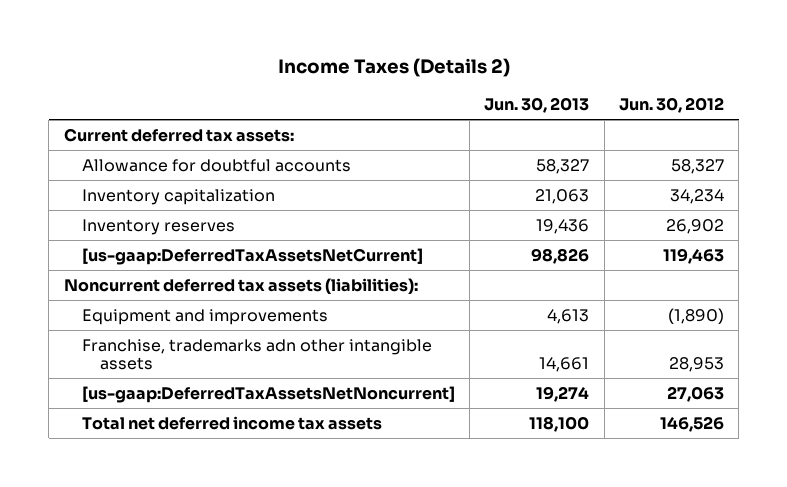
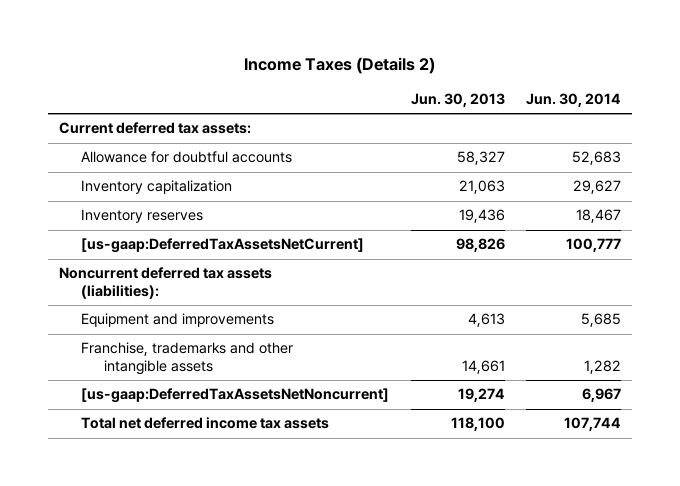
[618,97,724,114] Jun. 30, 2012 -> none
none -> [525,93,621,108] Jun. 30, 2014
[81,338,432,371] Franchise, trademarks adn other intangible assets -> [81,342,294,375] Franchise, trademarks and other intangible assets

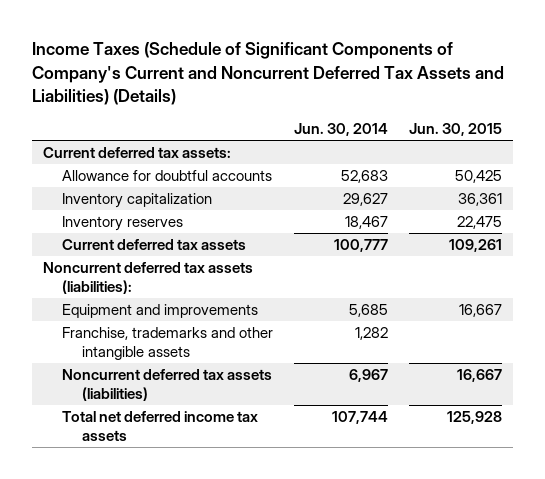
[243,57,435,75] Income Taxes (Details 2) -> [32,42,505,105] Income Taxes (Schedule of Significant Components of Company's Current and Noncurrent Deferred Tax Assets and Liabilities) (Details)
[410,93,505,108] Jun. 30, 2013 -> none
none -> [409,122,503,136] Jun. 30, 2015
[81,238,365,254] [us-gaap:DeferredTaxAssetsNetCurrent] -> [62,239,247,251] Current deferred tax assets
[81,388,390,404] [us-gaap:DeferredTaxAssetsNetNoncurrent] -> [62,369,273,401] Noncurrent deferred tax assets (liabilities)

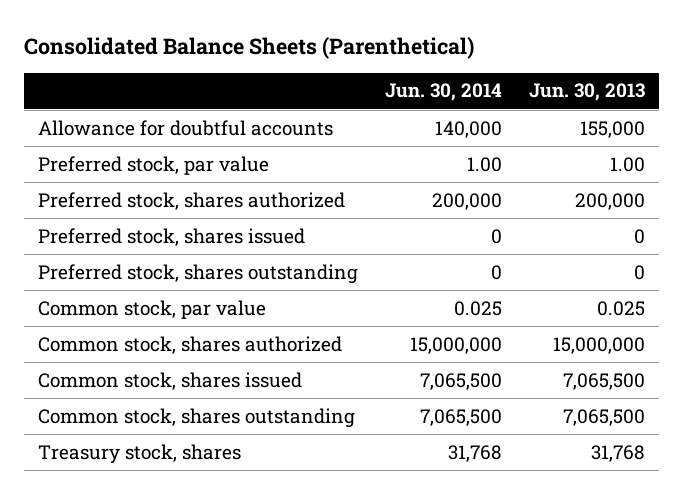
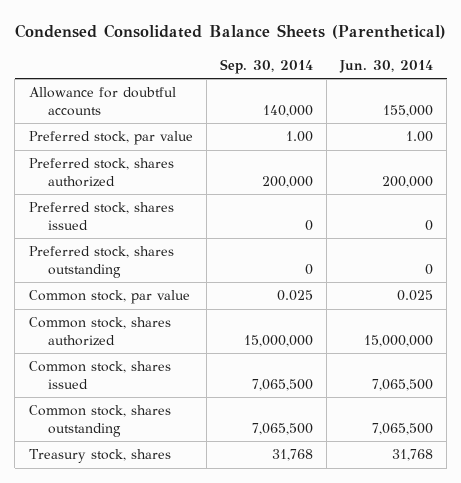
[24,36,475,59] Consolidated Balance Sheets (Parenthetical) -> [14,23,446,39] Condensed Consolidated Balance Sheets (Parenthetical)
[529,83,646,102] Jun. 30, 2013 -> none
none -> [219,58,313,74] Sep. 30, 2014
[434,120,502,138] 140,000 -> [382,104,433,117] 155,000

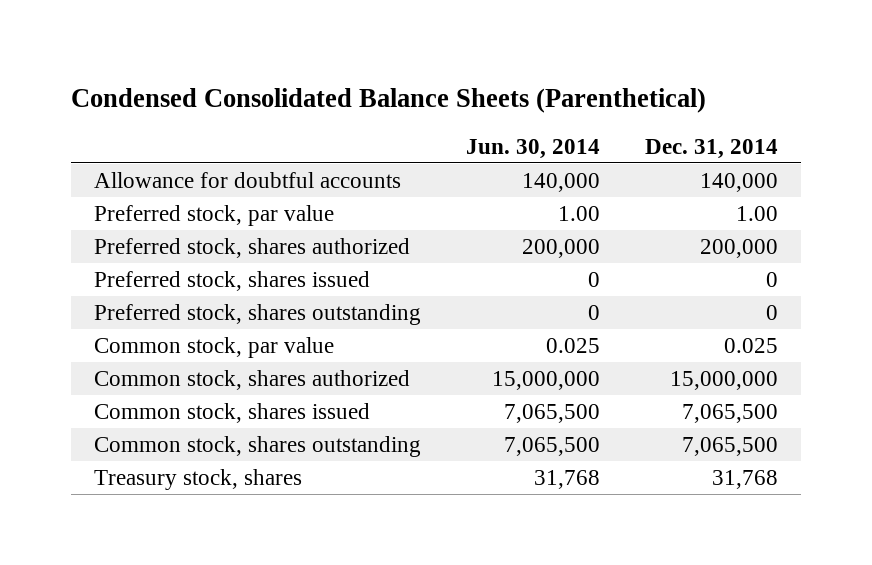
[219,58,313,74] Sep. 30, 2014 -> none
none -> [645,138,779,159] Dec. 31, 2014
[382,104,433,117] 155,000 -> [521,173,600,193] 140,000

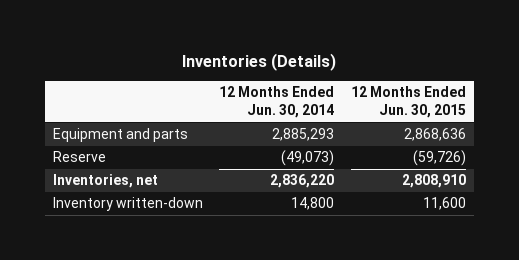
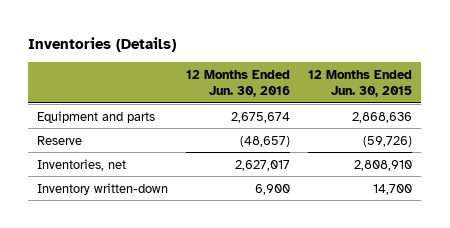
[219,86,335,119] 12 Months Ended Jun. 30, 2014 -> none
none -> [186,69,291,97] 12 Months Ended Jun. 30, 2016
[422,197,466,211] 11,600 -> [373,183,413,195] 14,700

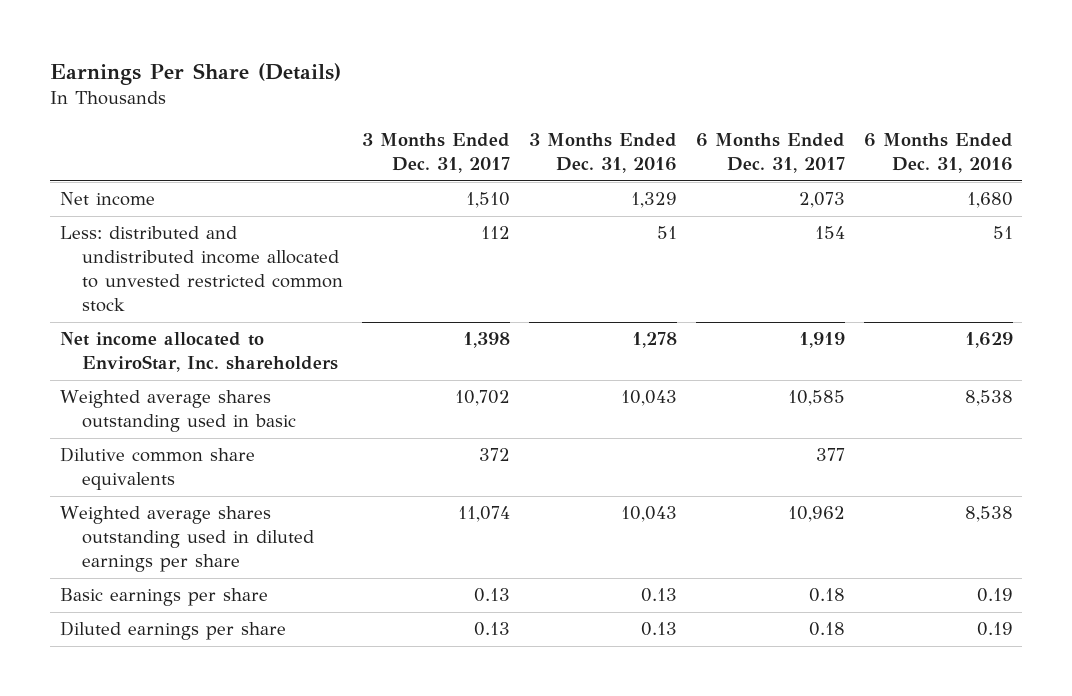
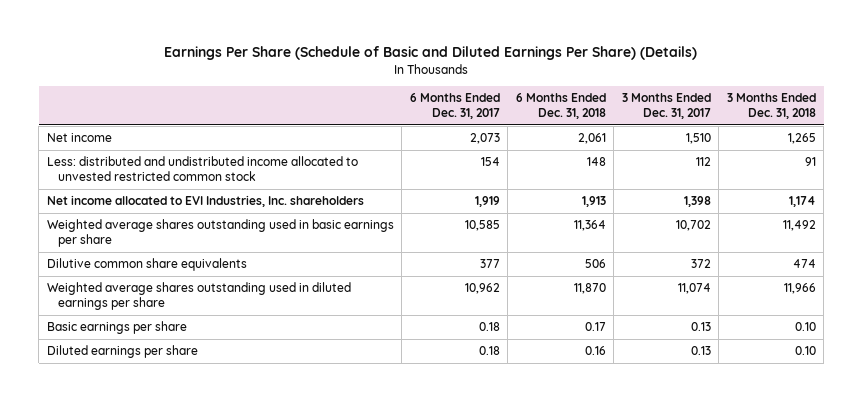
[50,63,342,86] Earnings Per Share (Details) -> [164,46,698,61] Earnings Per Share (Schedule of Basic and Diluted Earnings Per Share) (Details)
[528,133,677,174] 3 Months Ended Dec. 31, 2016 -> none
[863,133,1013,174] 6 Months Ended Dec. 31, 2016 -> none
none -> [515,92,606,119] 6 Months Ended Dec. 31, 2018
none -> [726,92,816,119] 3 Months Ended Dec. 31, 2018
[59,332,339,373] Net income allocated to EnviroStar, Inc. shareholders -> [46,195,364,208] Net income allocated to EVI Industries, Inc. shareholders
[59,390,297,433] Weighted average shares outstanding used in basic -> [46,219,394,248] Weighted average shares outstanding used in basic earnings per share

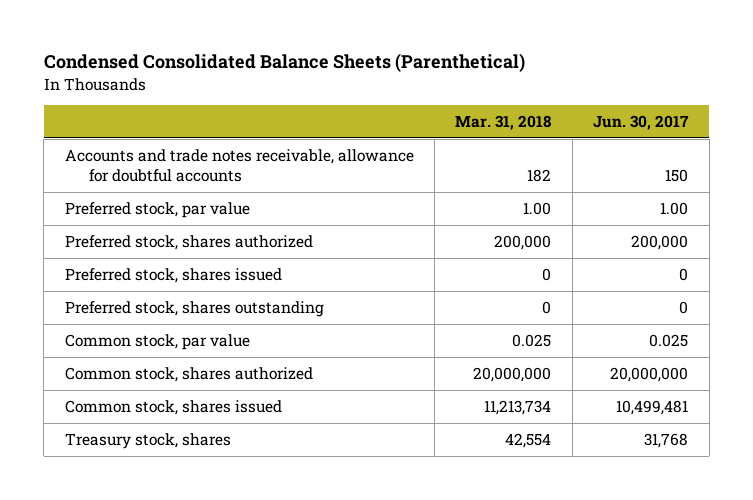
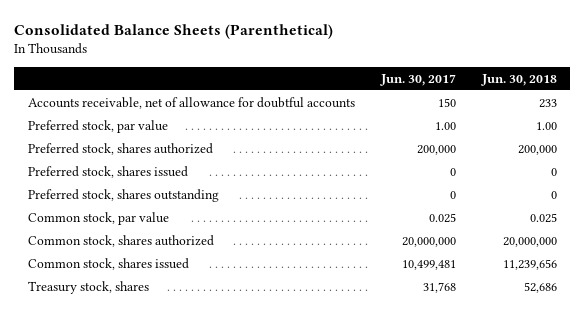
[43,53,525,73] Condensed Consolidated Balance Sheets (Parenthetical) -> [14,24,334,40] Consolidated Balance Sheets (Parenthetical)
[455,115,552,131] Mar. 31, 2018 -> none
none -> [481,73,558,86] Jun. 30, 2018
[64,148,414,183] Accounts and trade notes receivable, allowance for doubtful accounts -> [27,96,355,109] Accounts receivable, net of allowance for doubtful accounts

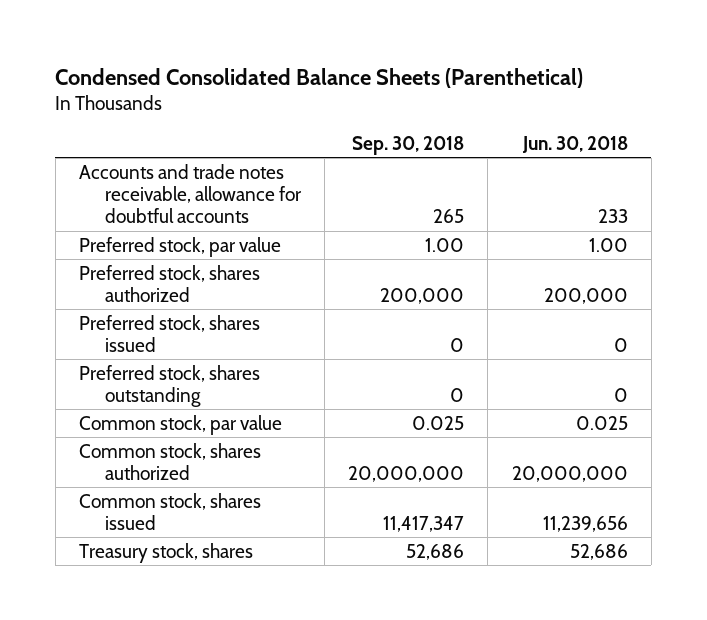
[14,24,334,40] Consolidated Balance Sheets (Parenthetical) -> [55,67,584,88] Condensed Consolidated Balance Sheets (Parenthetical)
[379,73,456,86] Jun. 30, 2017 -> none
none -> [352,136,465,156] Sep. 30, 2018
[27,96,355,109] Accounts receivable, net of allowance for doubtful accounts -> [79,163,302,224] Accounts and trade notes receivable, allowance for doubtful accounts

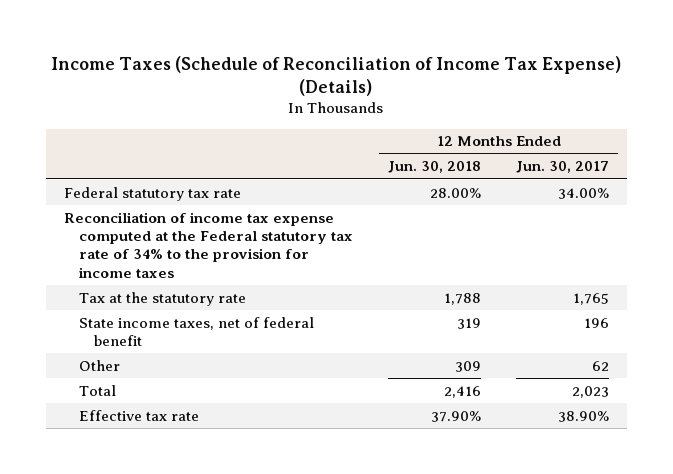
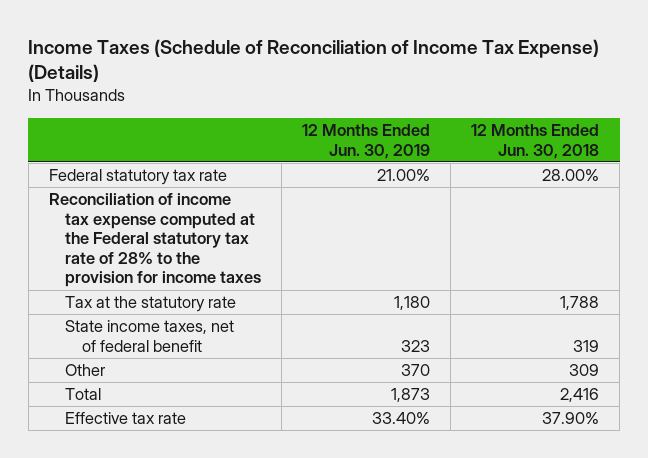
[516,161,610,174] Jun. 30, 2017 -> none
none -> [302,124,431,159] 12 Months Ended Jun. 30, 2019
[63,211,353,278] Reconciliation of income tax expense computed at the Federal statutory tax rate of 34% to the provision for income taxes -> [48,193,262,288] Reconciliation of income tax expense computed at the Federal statutory tax rate of 28% to the provision for income taxes

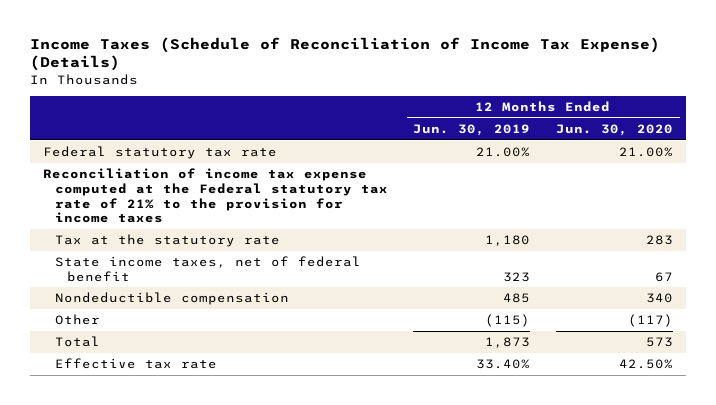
[471,124,600,159] 12 Months Ended Jun. 30, 2018 -> none
none -> [556,123,674,136] Jun. 30, 2020
[48,193,262,288] Reconciliation of income tax expense computed at the Federal statutory tax rate of 28% to the provision for income taxes -> [42,168,388,224] Reconciliation of income tax expense computed at the Federal statutory tax rate of 21% to the provision for income taxes
none -> [54,292,289,306] Nondeductible compensation
[401,364,431,377] 370 -> [485,314,531,328] (115)

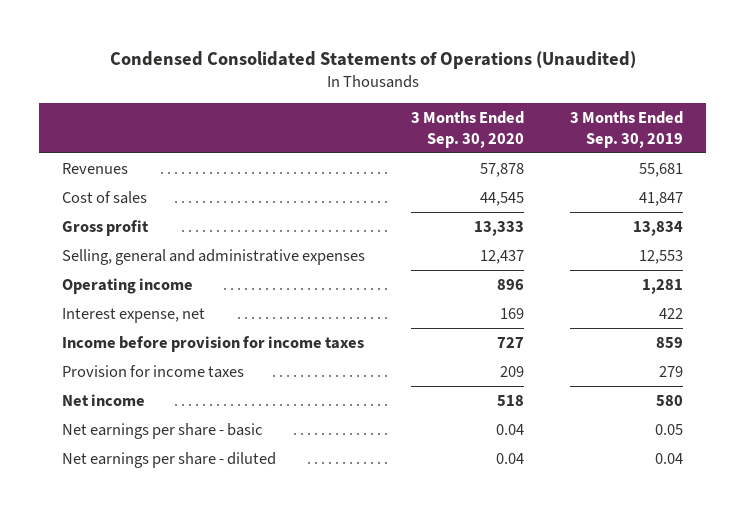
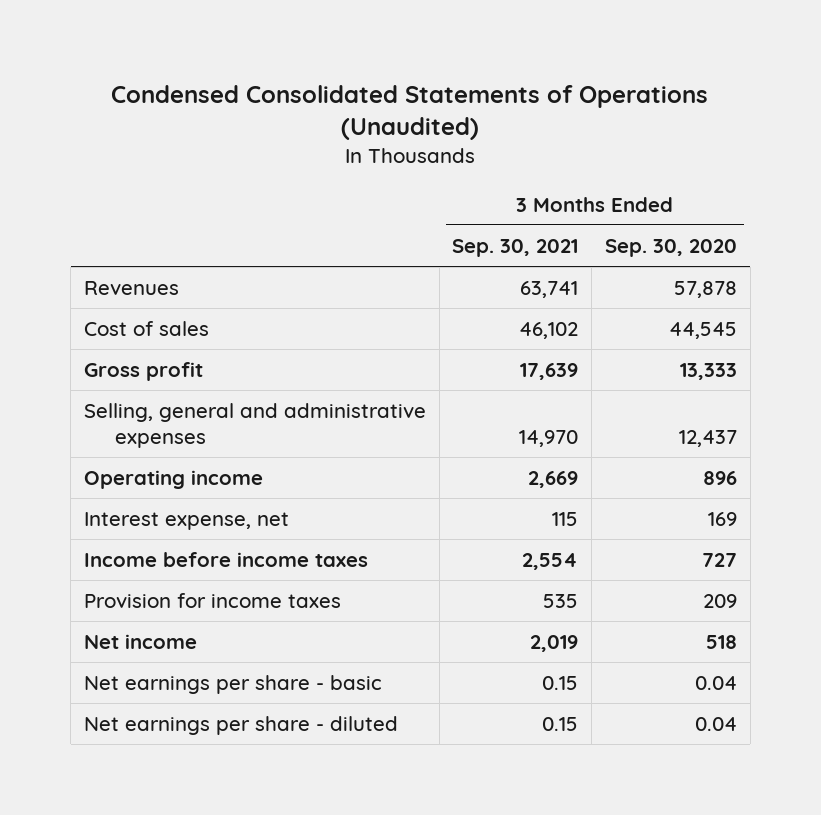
[569,110,683,148] 3 Months Ended Sep. 30, 2019 -> none
none -> [452,238,579,257] Sep. 30, 2021
[62,335,365,352] Income before provision for income taxes -> [83,551,368,567] Income before income taxes

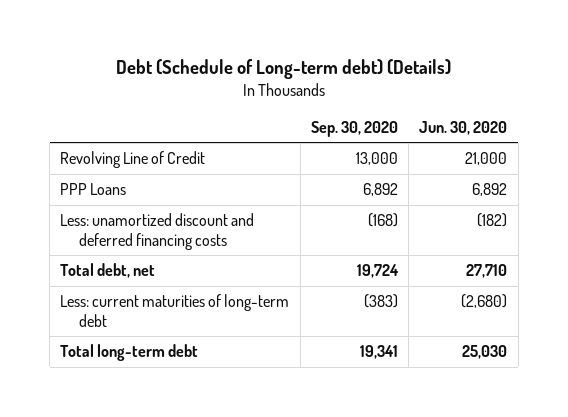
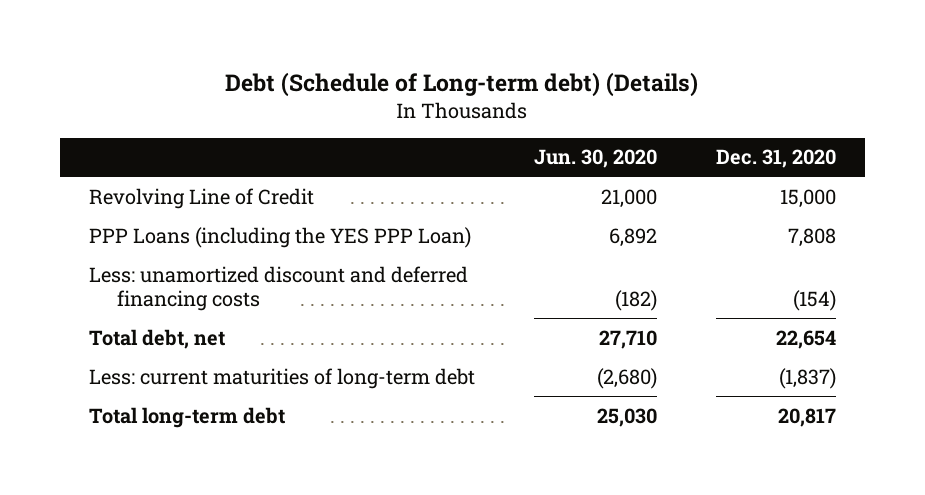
[310,120,398,137] Sep. 30, 2020 -> none
none -> [715,149,836,169] Dec. 31, 2020
[60,183,127,196] PPP Loans -> [89,226,472,248] PPP Loans (including the YES PPP Loan)

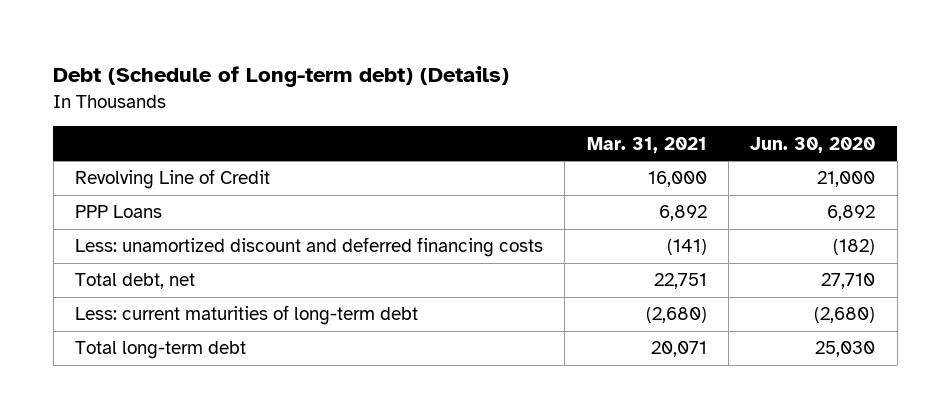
[715,149,836,169] Dec. 31, 2020 -> none
none -> [586,136,707,153] Mar. 31, 2021
[89,226,472,248] PPP Loans (including the YES PPP Loan) -> [74,205,162,219] PPP Loans

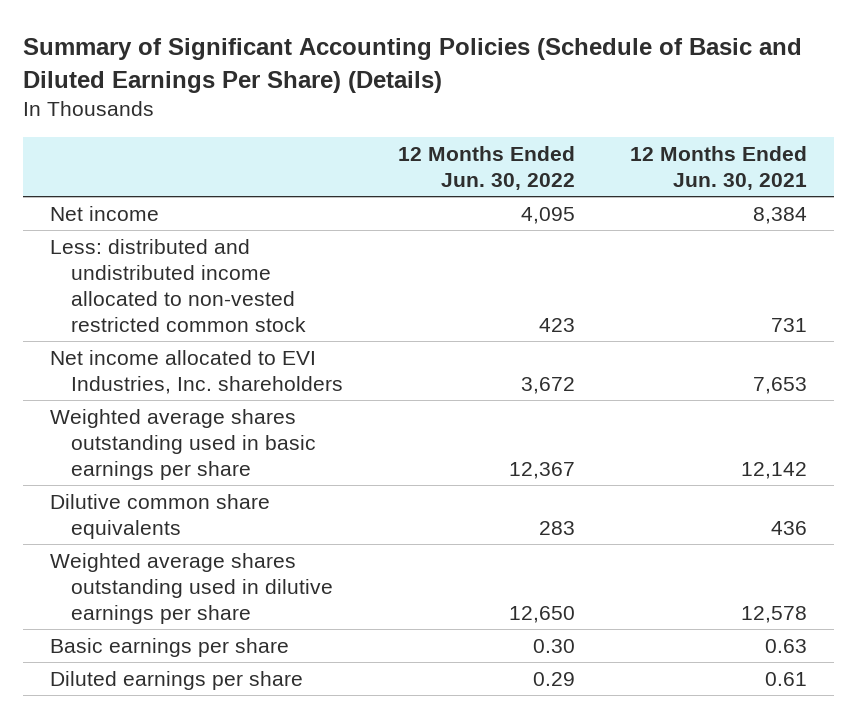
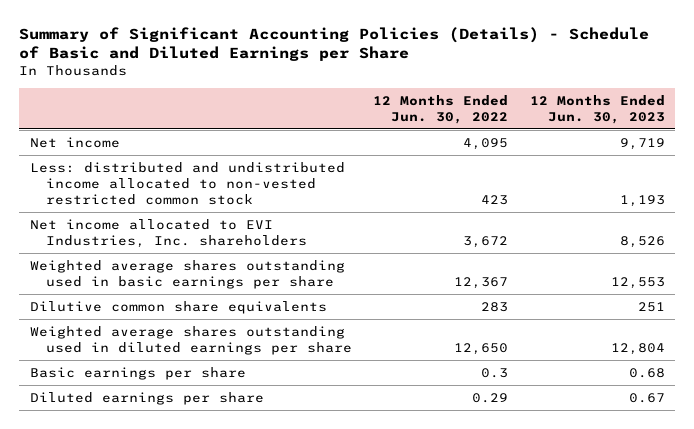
[22,38,802,93] Summary of Significant Accounting Policies (Schedule of Basic and Diluted Earnings Per Share) (Details) -> [18,26,649,62] Summary of Significant Accounting Policies (Details) - Schedule of Basic and Diluted Earnings per Share
[629,146,807,190] 12 Months Ended Jun. 30, 2021 -> none
none -> [529,94,665,124] 12 Months Ended Jun. 30, 2023
[49,552,334,624] Weighted average shares outstanding used in dilutive earnings per share -> [29,325,352,355] Weighted average shares outstanding used in diluted earnings per share
[532,638,575,653] 0.30 -> [481,367,509,378] 0.3

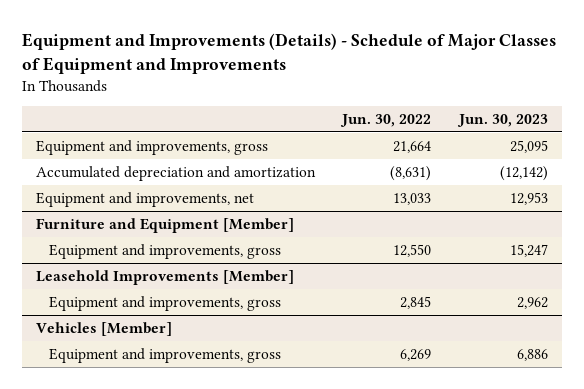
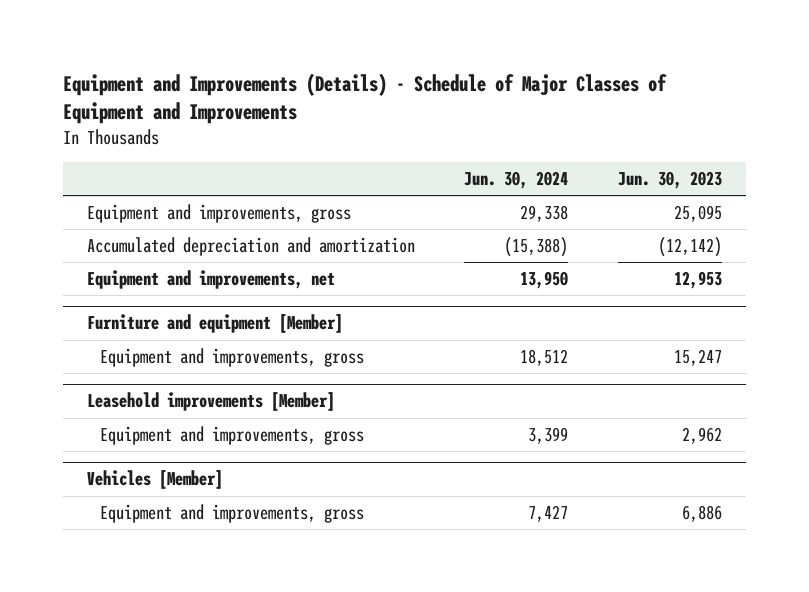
[340,113,432,127] Jun. 30, 2022 -> none
none -> [464,171,569,190] Jun. 30, 2024
[35,217,294,233] Furniture and Equipment [Member] -> [87,314,344,334] Furniture and equipment [Member]
[35,269,294,285] Leasehold Improvements [Member] -> [87,392,336,412] Leasehold improvements [Member]

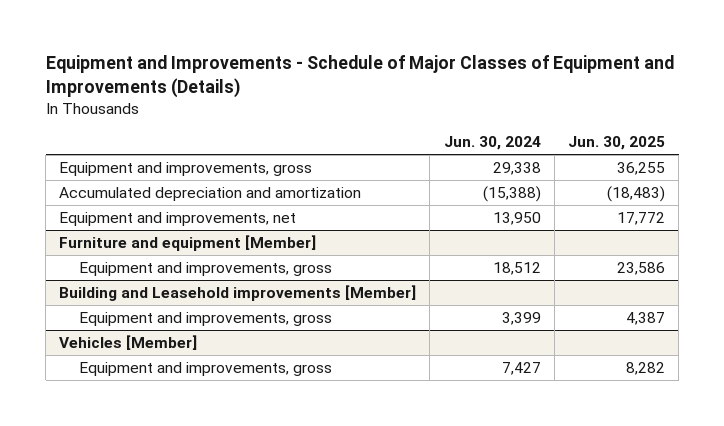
[62,72,667,125] Equipment and Improvements (Details) - Schedule of Major Classes of Equipment and Improvements -> [45,55,674,99] Equipment and Improvements - Schedule of Major Classes of Equipment and Improvements (Details)
[617,171,722,190] Jun. 30, 2023 -> none
none -> [567,136,665,151] Jun. 30, 2025
[87,392,336,412] Leasehold improvements [Member] -> [59,284,417,301] Building and Leasehold improvements [Member]

